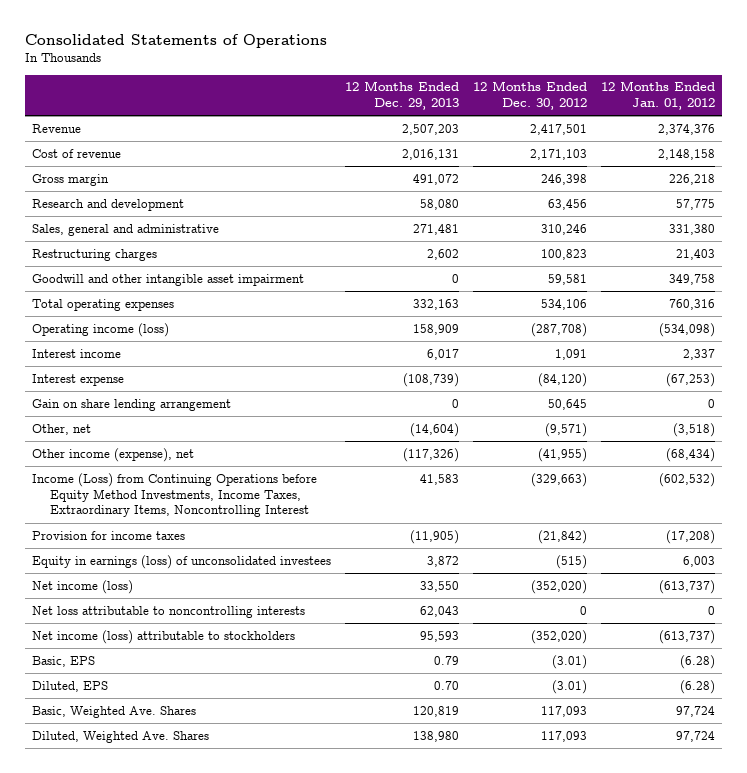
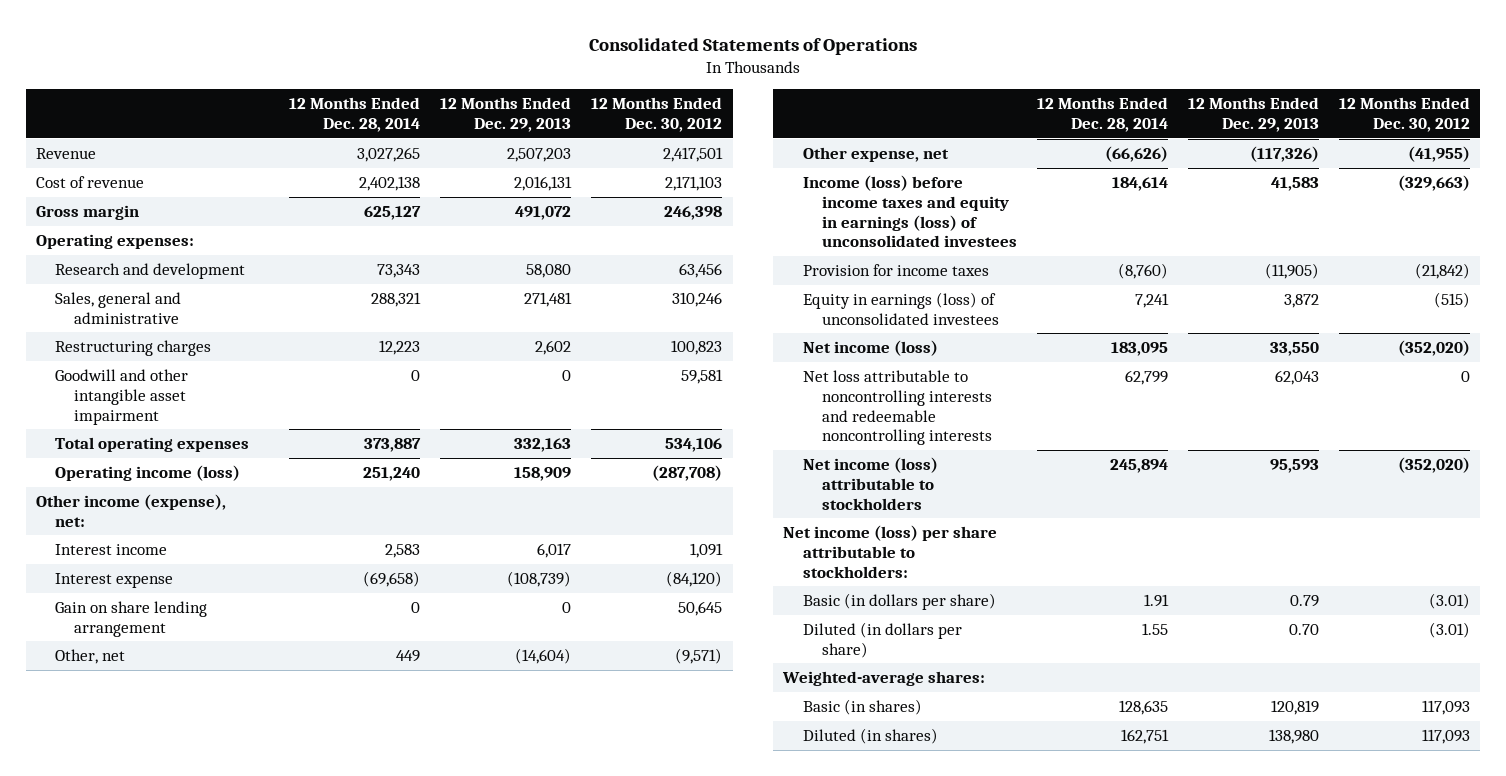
[600,81,715,111] 12 Months Ended Jan. 01, 2012 -> none
none -> [289,96,421,132] 12 Months Ended Dec. 28, 2014
none -> [35,233,194,249] Operating expenses:
none -> [35,493,226,527] Other income (expense), net:
[32,447,195,462] Other income (expense), net -> [802,146,949,162] Other expense, net
[32,472,318,518] Income (Loss) from Continuing Operations before Equity Method Investments, Income Taxes, Extraordinary Items, Noncontrolling Interest -> [802,174,1017,248] Income (loss) before income taxes and equity in earnings (loss) of unconsolidated investees
[32,605,306,618] Net loss attributable to noncontrolling interests -> [802,369,992,446] Net loss attributable to noncontrolling interests and redeemable noncontrolling interests
none -> [783,524,998,578] Net income (loss) per share attributable to stockholders:
[32,655,96,667] Basic, EPS -> [802,592,996,610] Basic (in dollars per share)
[32,680,109,692] Diluted, EPS -> [802,621,962,658] Diluted (in dollars per share)
none -> [782,670,986,686] Weighted-average shares:
[32,705,197,718] Basic, Weighted Ave. Shares -> [802,698,922,715] Basic (in shares)
[32,730,210,743] Diluted, Weighted Ave. Shares -> [802,727,938,744] Diluted (in shares)

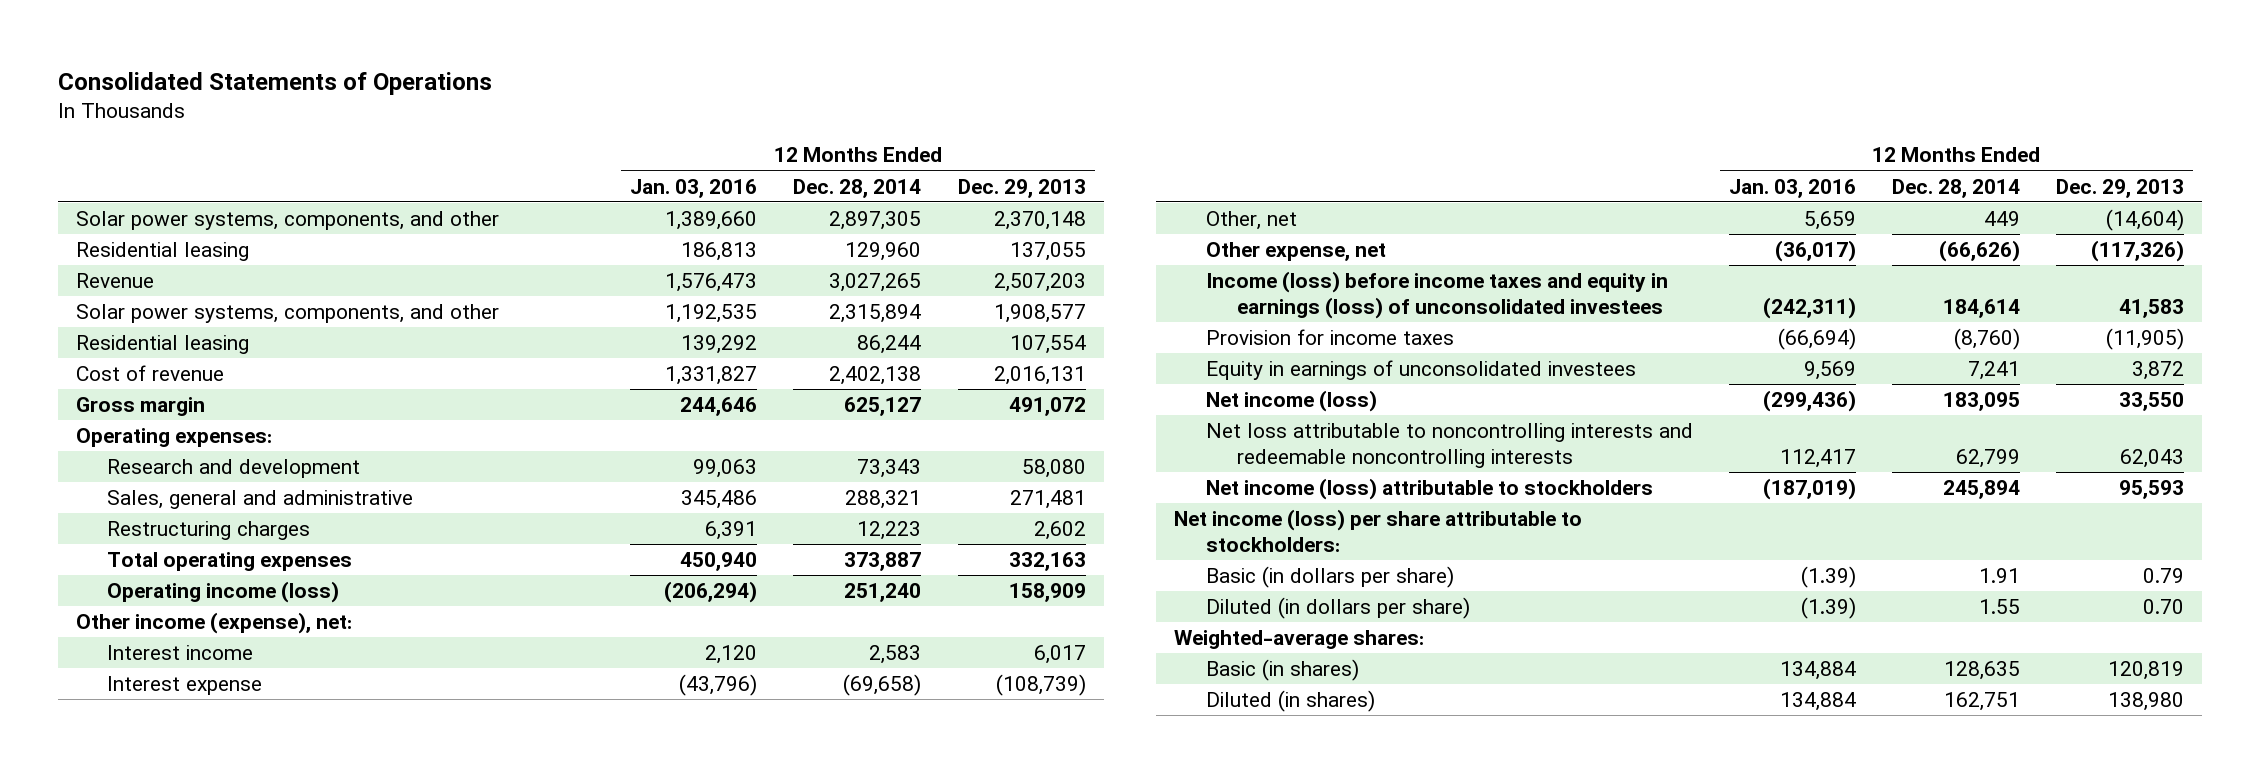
[591,96,723,132] 12 Months Ended Dec. 30, 2012 -> none
none -> [630,178,758,198] Jan. 03, 2016
none -> [75,211,499,231] Solar power systems, components, and other
none -> [75,242,249,262] Residential leasing
none -> [75,304,499,324] Solar power systems, components, and other
none -> [75,335,249,355] Residential leasing
[54,368,188,425] Goodwill and other intangible asset impairment -> none
[54,600,207,637] Gain on share lending arrangement -> none
[802,291,999,325] Equity in earnings (loss) of unconsolidated investees -> [1205,360,1636,381] Equity in earnings of unconsolidated investees

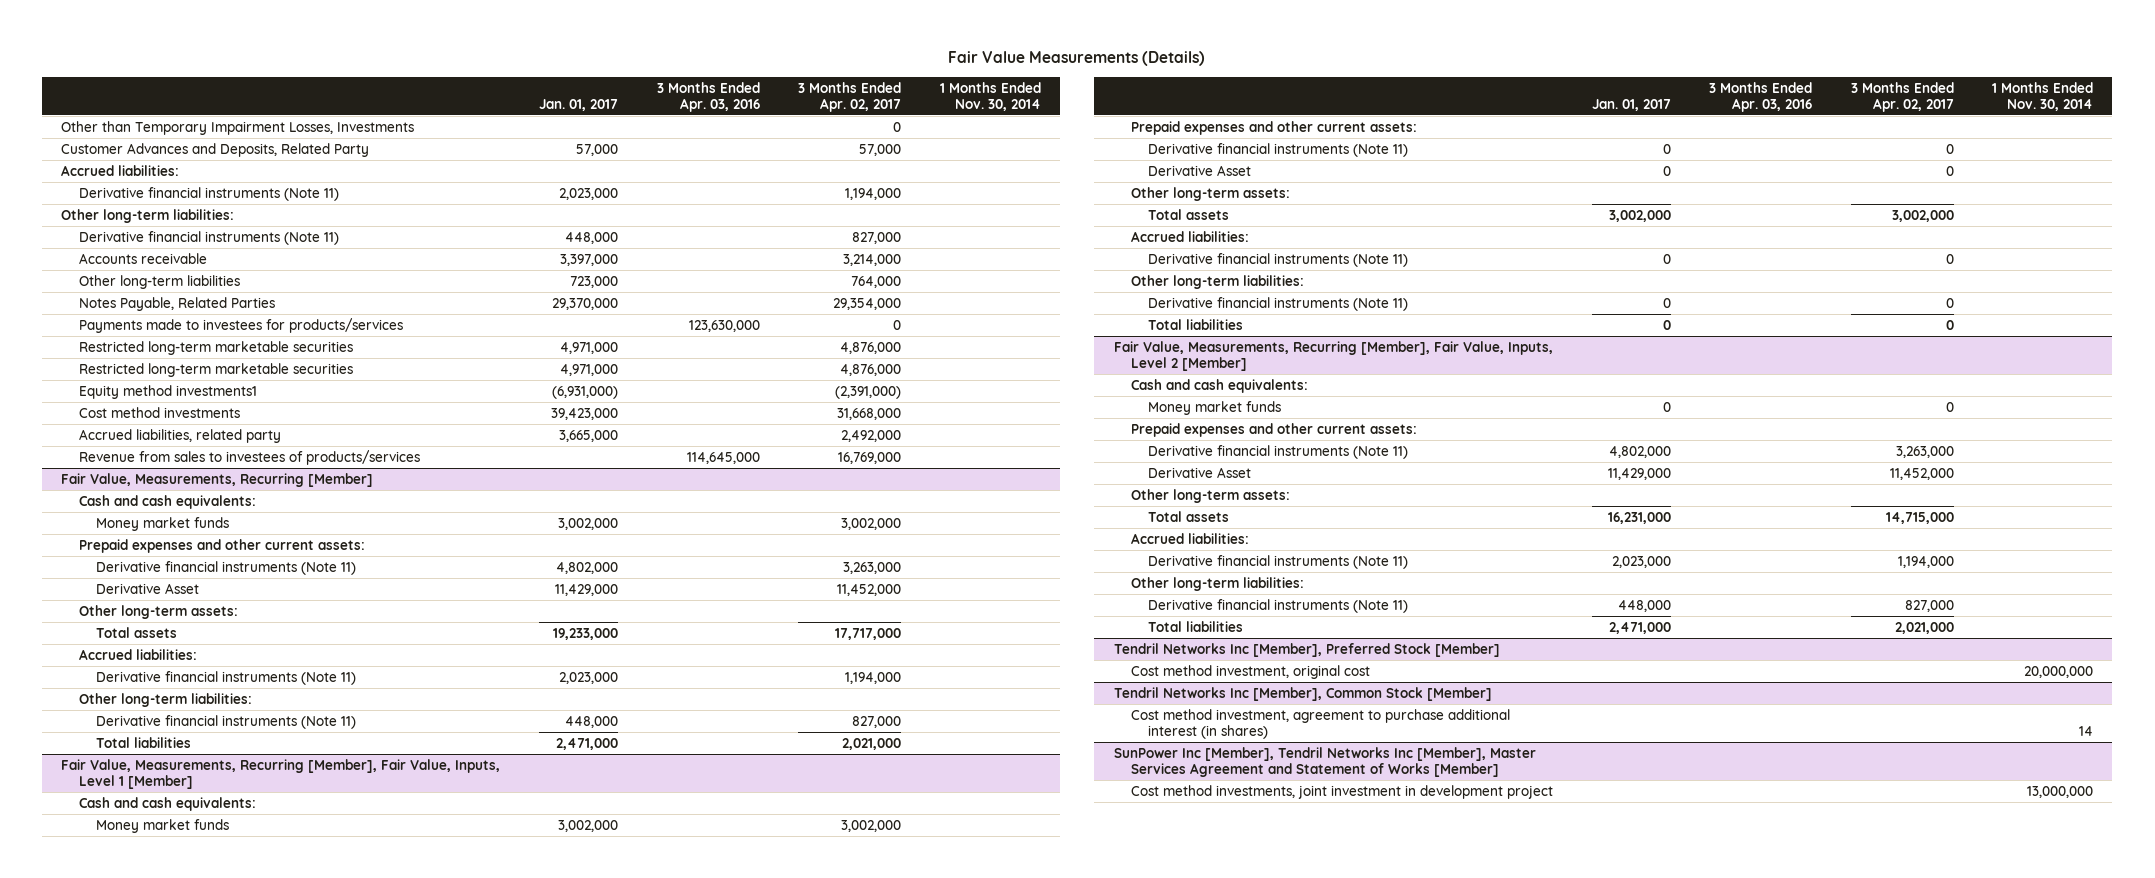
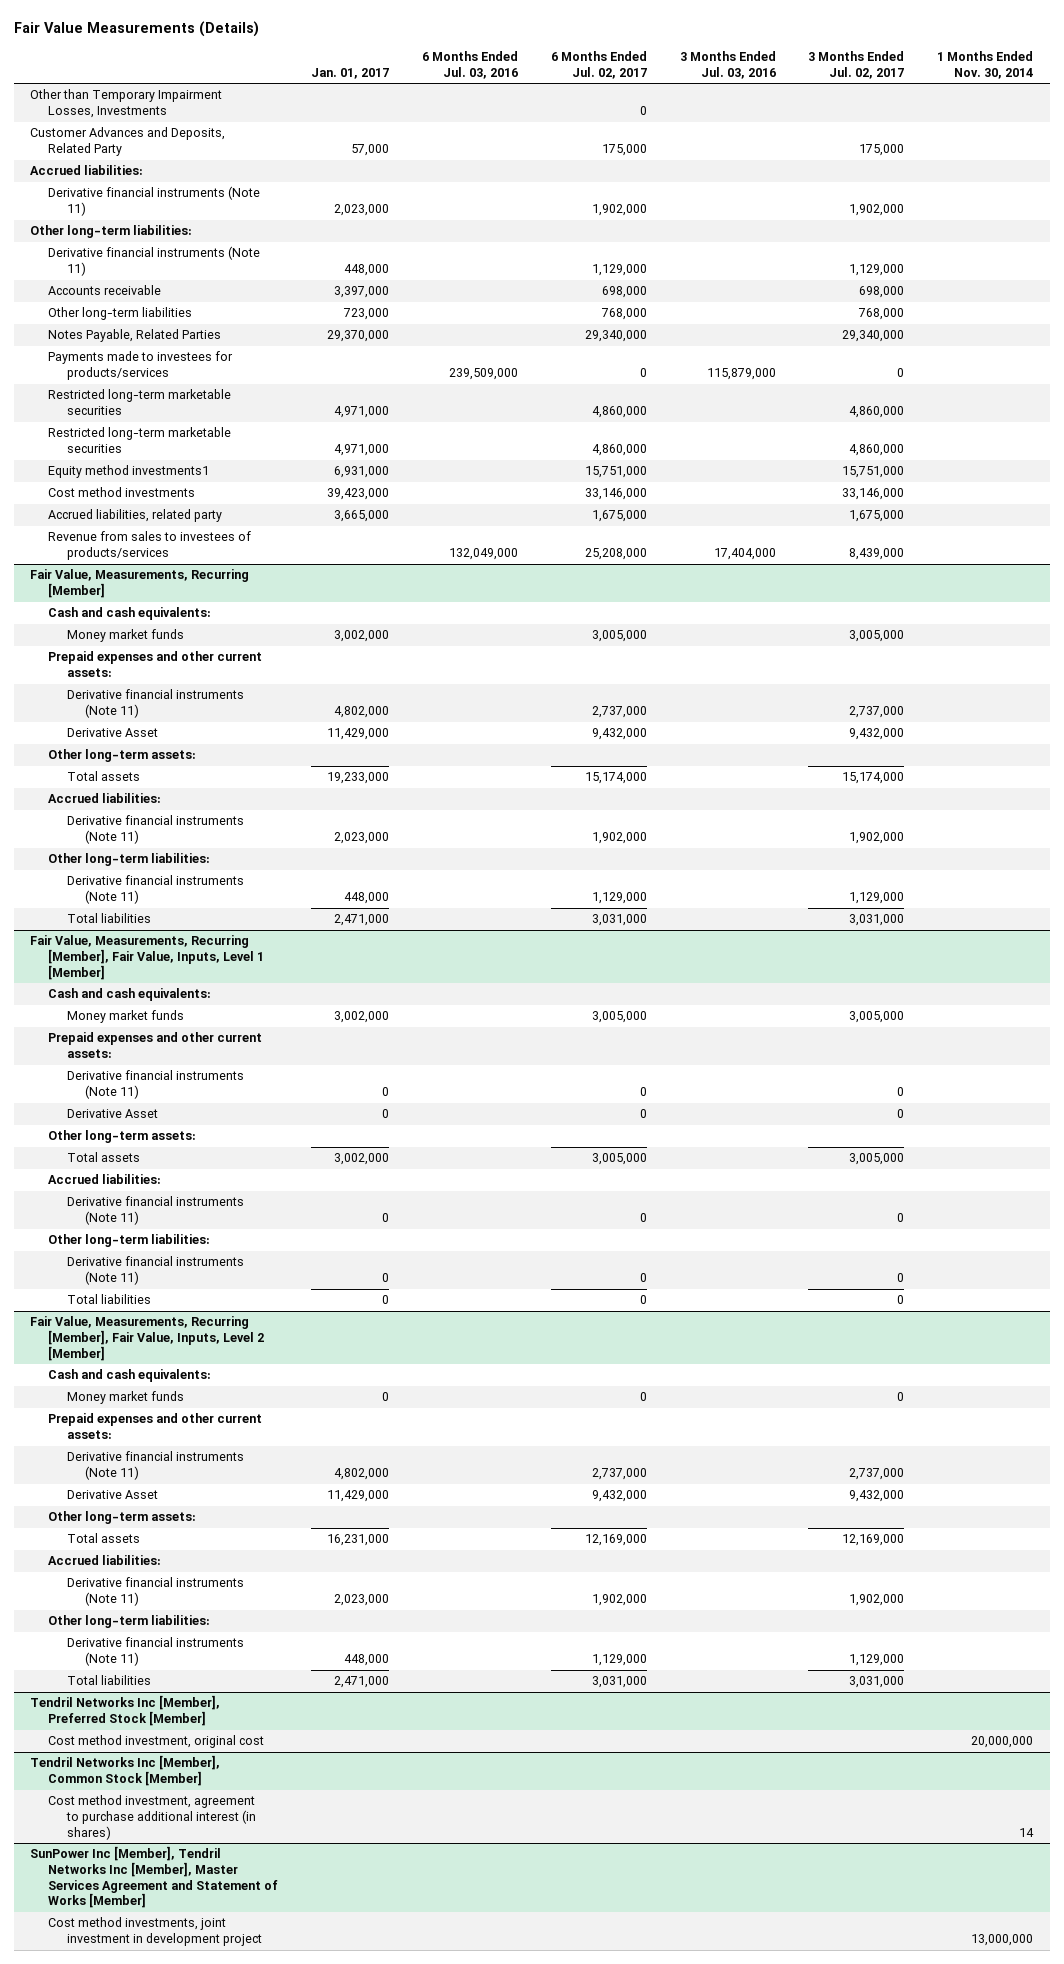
[656,81,760,112] 3 Months Ended Apr. 03, 2016 -> none
[798,81,902,112] 3 Months Ended Apr. 02, 2017 -> none
none -> [422,51,519,79] 6 Months Ended Jul. 03, 2016
none -> [550,51,647,79] 6 Months Ended Jul. 02, 2017
none -> [679,51,776,79] 3 Months Ended Jul. 03, 2016
none -> [808,51,905,79] 3 Months Ended Jul. 02, 2017
[552,385,619,399] (6,931,000) -> [334,466,390,479] 6,931,000

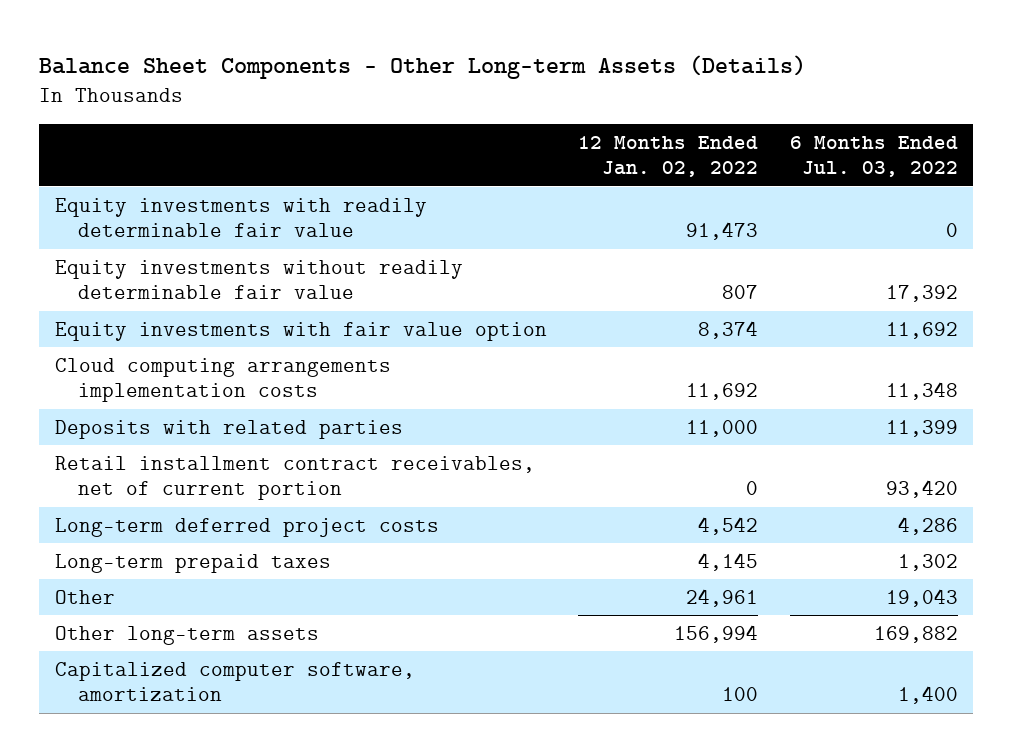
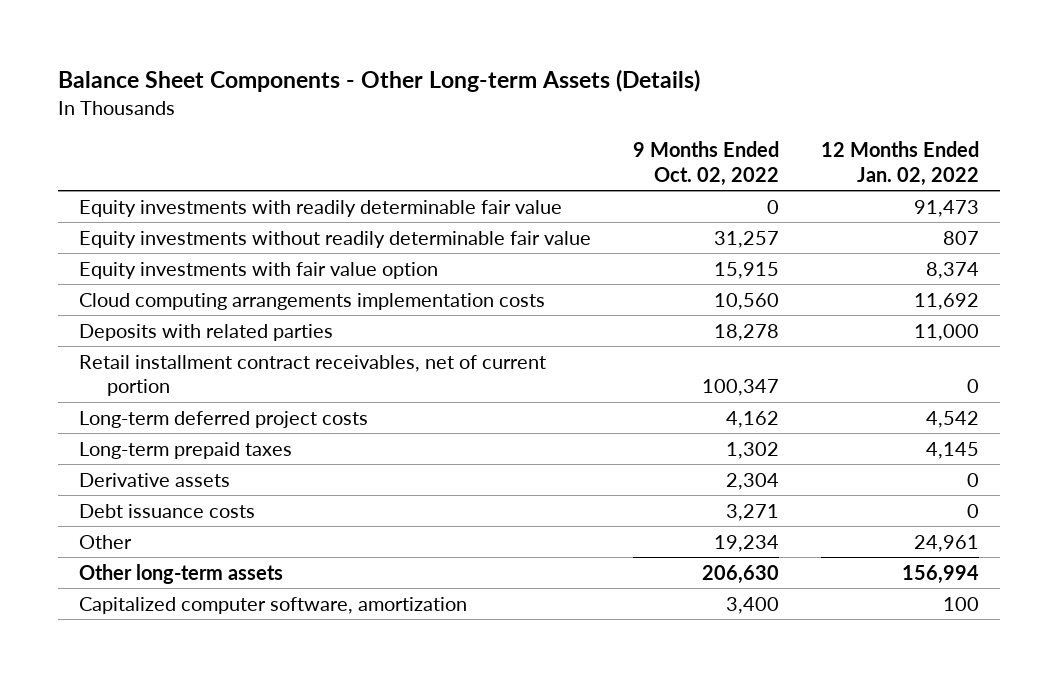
[789,135,958,178] 6 Months Ended Jul. 03, 2022 -> none
none -> [632,141,779,186] 9 Months Ended Oct. 02, 2022
none -> [78,472,230,487] Derivative assets
none -> [78,503,255,518] Debt issuance costs

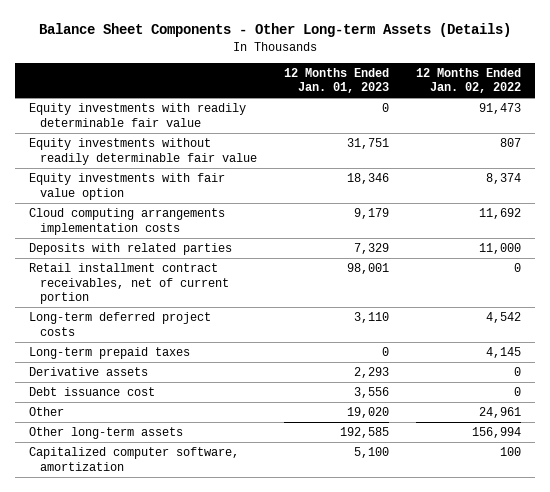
[632,141,779,186] 9 Months Ended Oct. 02, 2022 -> none
none -> [283,67,389,94] 12 Months Ended Jan. 01, 2023
[78,503,255,518] Debt issuance costs -> [28,387,155,397] Debt issuance cost

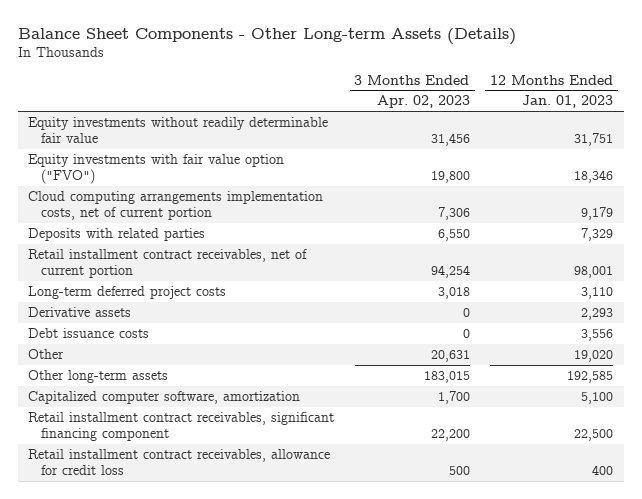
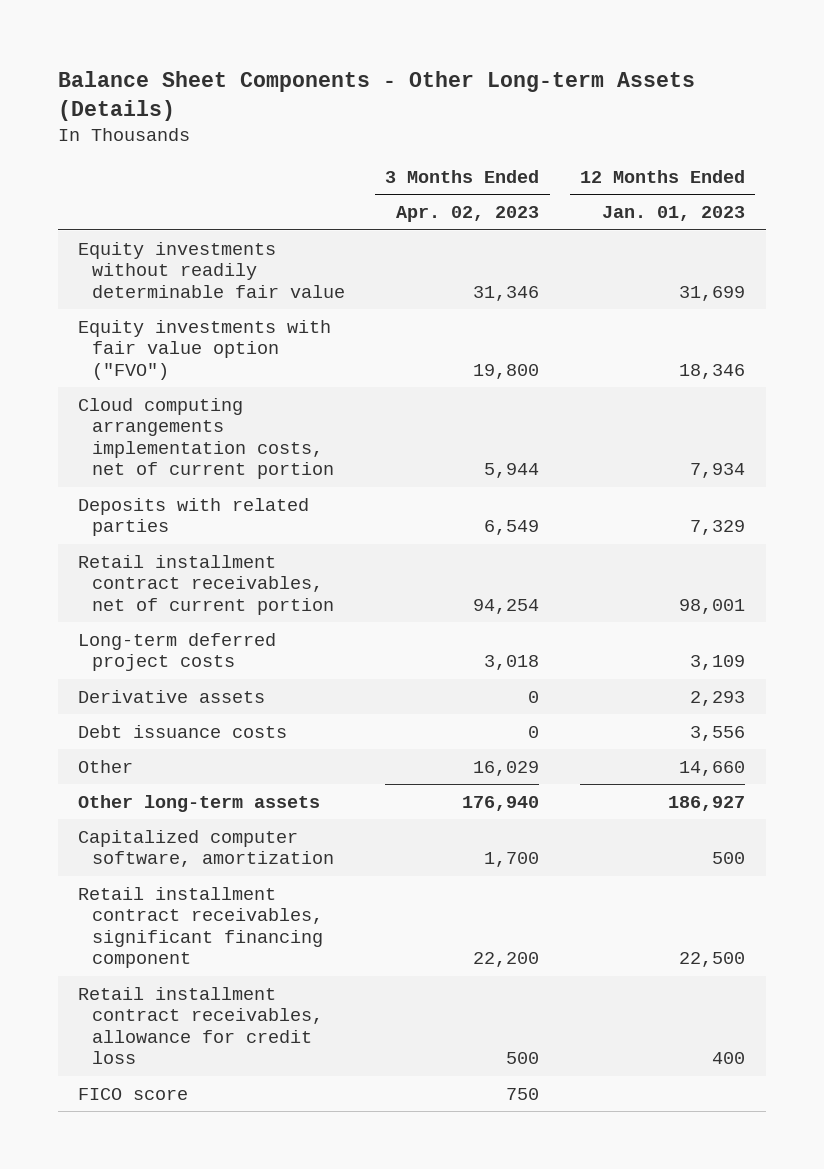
[430,132,470,146] 31,456 -> [473,285,540,301] 31,346
[574,132,614,146] 31,751 -> [679,285,746,301] 31,699
[437,206,470,220] 7,306 -> [484,463,540,479] 5,944
[581,206,614,220] 9,179 -> [690,463,746,479] 7,934
[437,228,470,241] 6,550 -> [484,520,540,536] 6,549
[581,286,614,299] 3,110 -> [690,655,746,671] 3,109
[430,349,470,362] 20,631 -> [473,760,540,776] 16,029
[574,349,614,362] 19,020 -> [679,760,746,776] 14,660
[423,370,470,383] 183,015 -> [462,795,540,811] 176,940
[567,370,614,383] 192,585 -> [668,795,746,811] 186,927
[581,391,614,404] 5,100 -> [712,852,746,865] 500
none -> [78,1087,189,1100] FICO score

